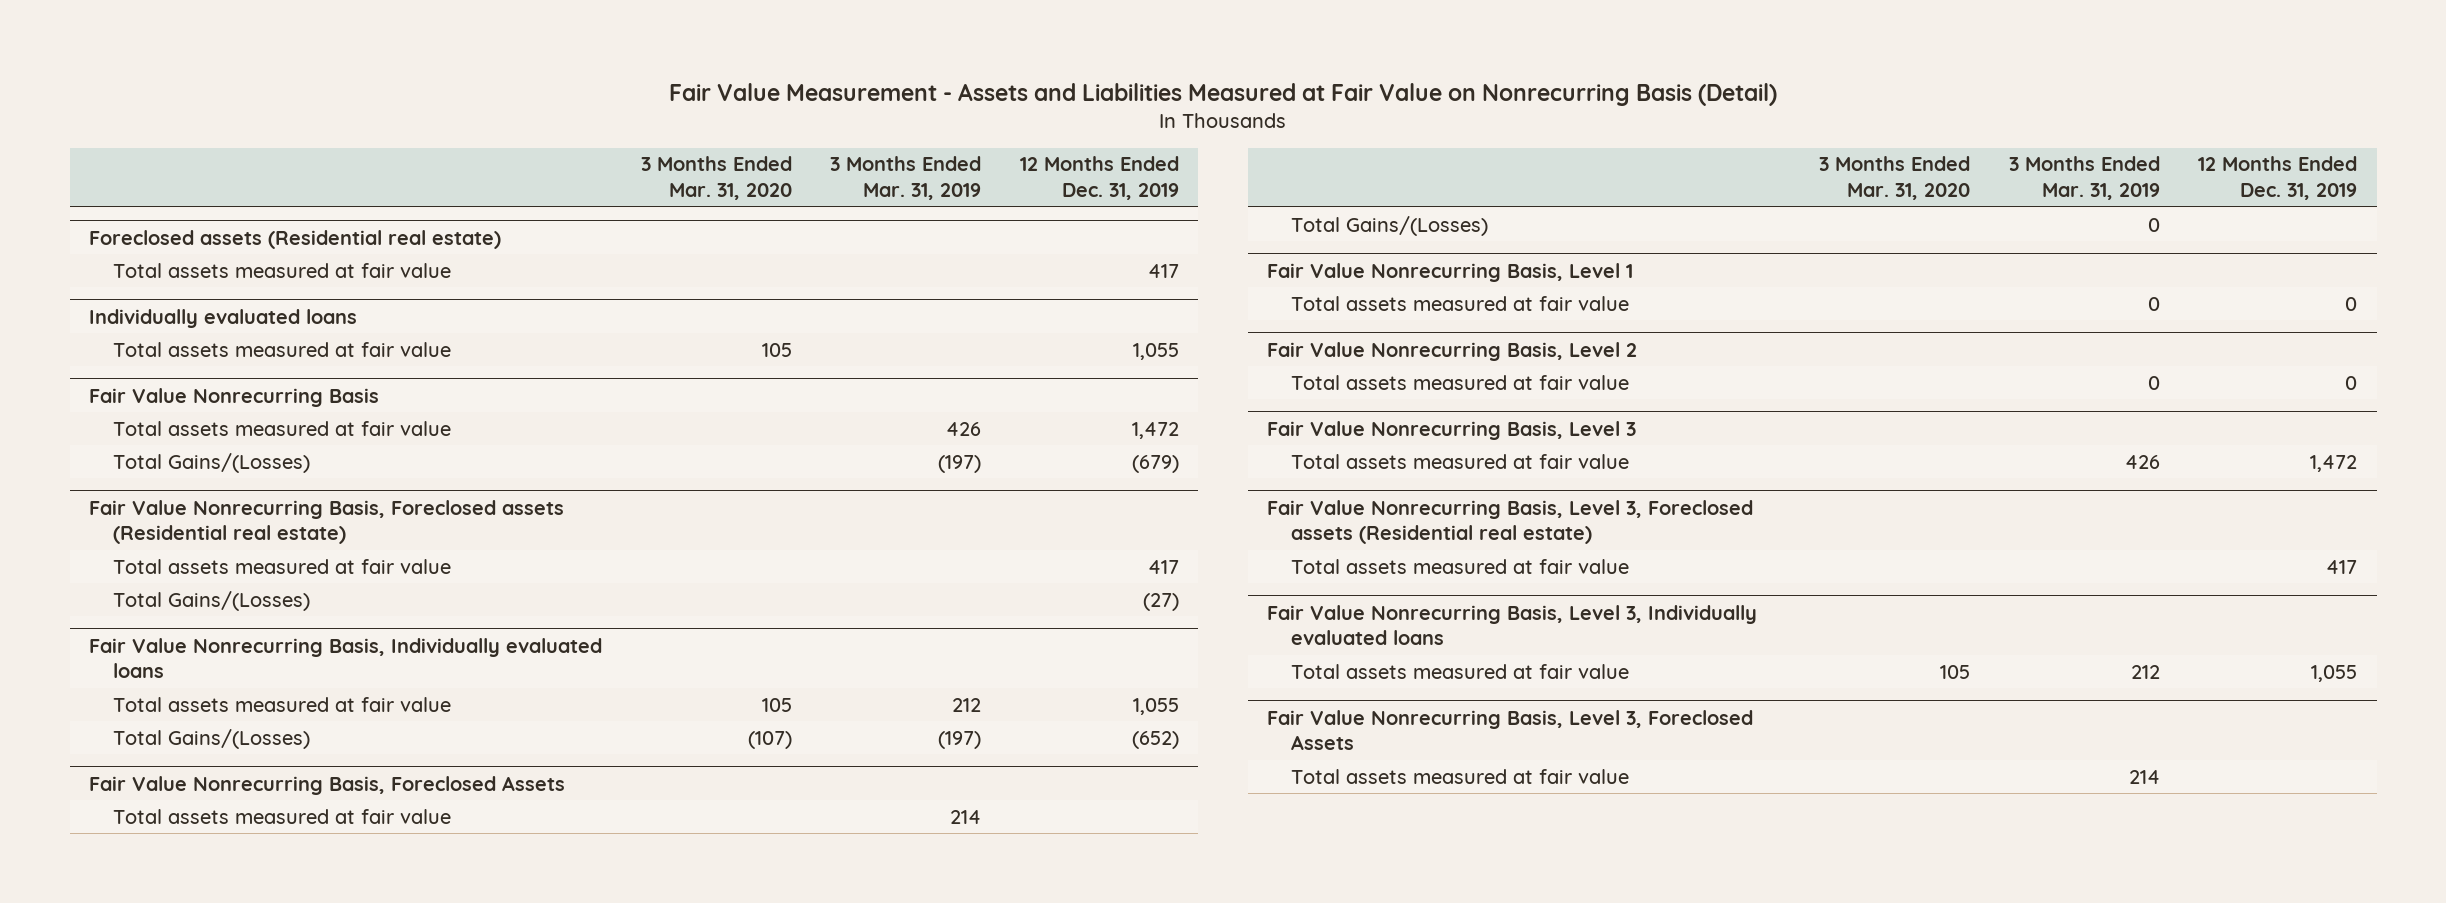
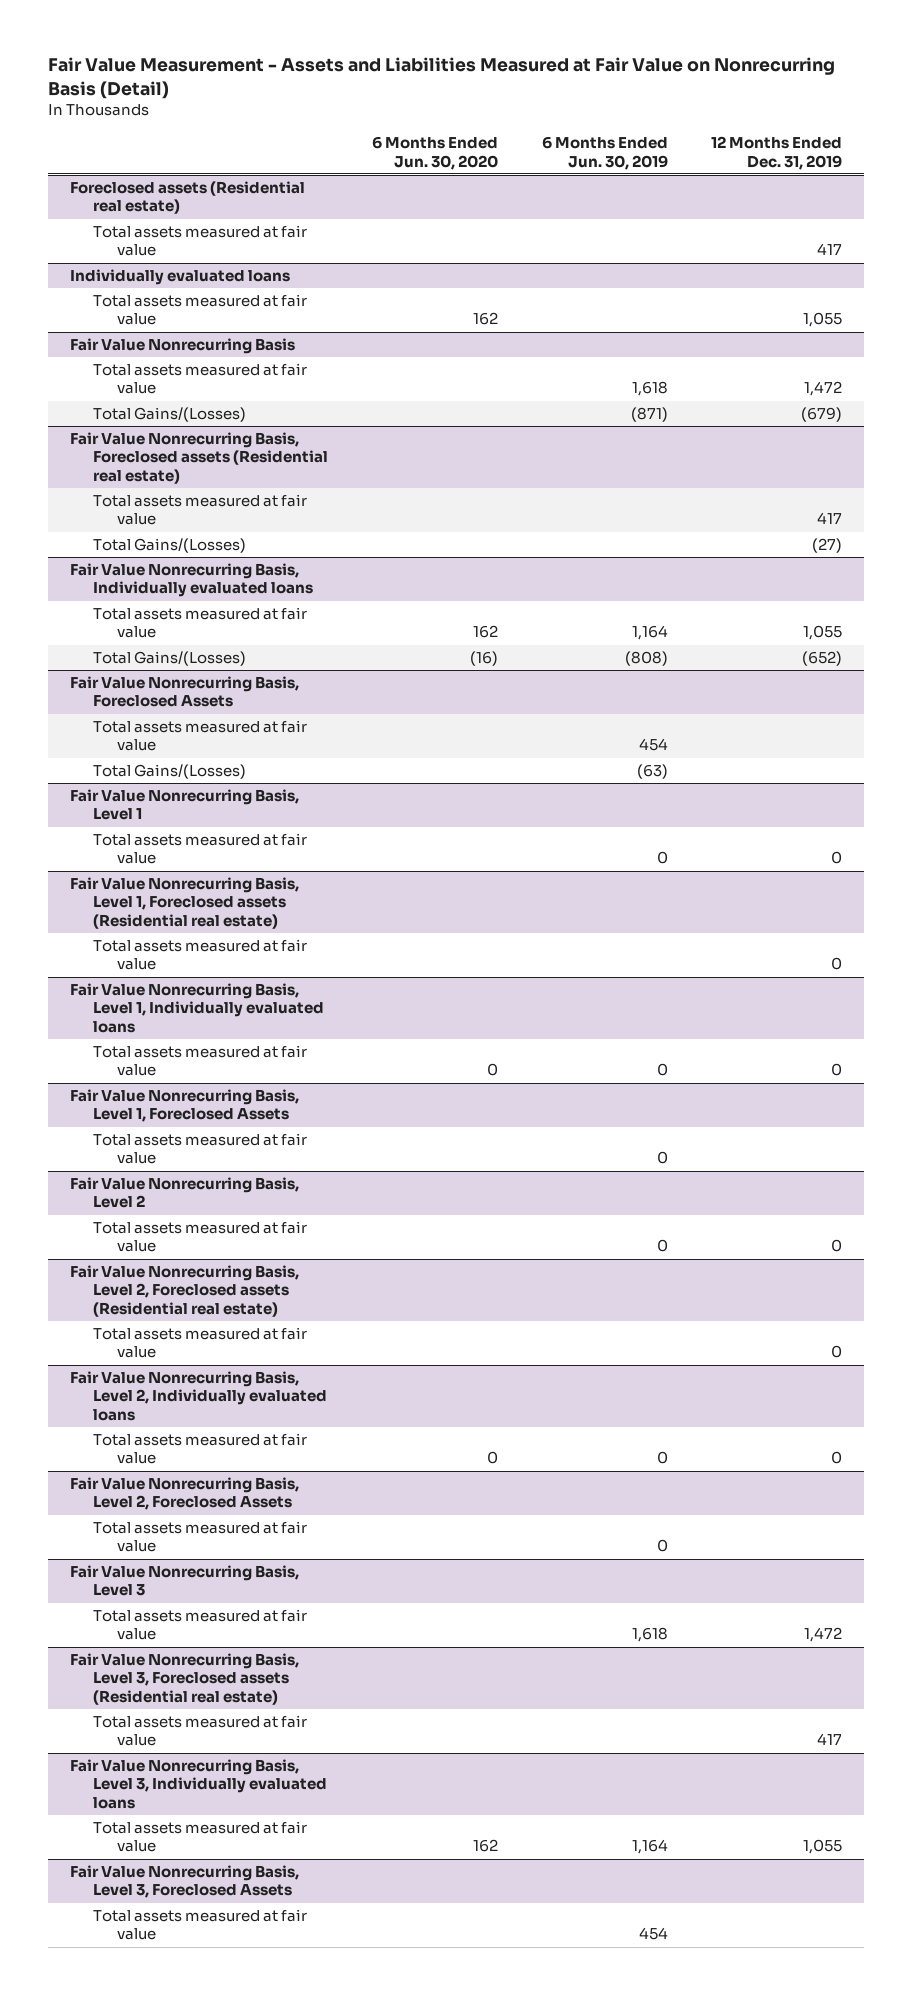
[640,156,792,201] 3 Months Ended Mar. 31, 2020 -> none
[830,156,982,201] 3 Months Ended Mar. 31, 2019 -> none
none -> [371,136,498,170] 6 Months Ended Jun. 30, 2020
none -> [541,136,668,170] 6 Months Ended Jun. 30, 2019
none -> [69,877,299,929] Fair Value Nonrecurring Basis, Level 1, Foreclosed assets (Residential real estate)
none -> [93,939,308,971] Total assets measured at fair value
none -> [69,983,325,1033] Fair Value Nonrecurring Basis, Level 1, Individually evaluated loans
none -> [93,1045,308,1077] Total assets measured at fair value
none -> [69,1089,299,1123] Fair Value Nonrecurring Basis, Level 1, Foreclosed Assets
none -> [93,1133,308,1165] Total assets measured at fair value
none -> [69,1265,299,1317] Fair Value Nonrecurring Basis, Level 2, Foreclosed assets (Residential real estate)
none -> [93,1327,308,1359] Total assets measured at fair value
none -> [69,1371,328,1421] Fair Value Nonrecurring Basis, Level 2, Individually evaluated loans
none -> [93,1433,308,1465] Total assets measured at fair value
none -> [69,1477,299,1511] Fair Value Nonrecurring Basis, Level 2, Foreclosed Assets
none -> [93,1521,308,1553] Total assets measured at fair value

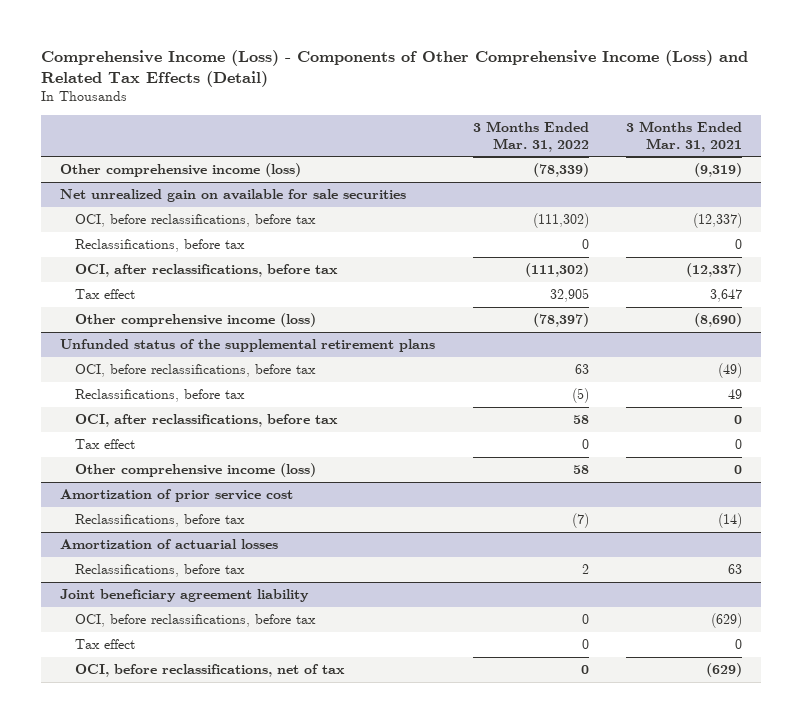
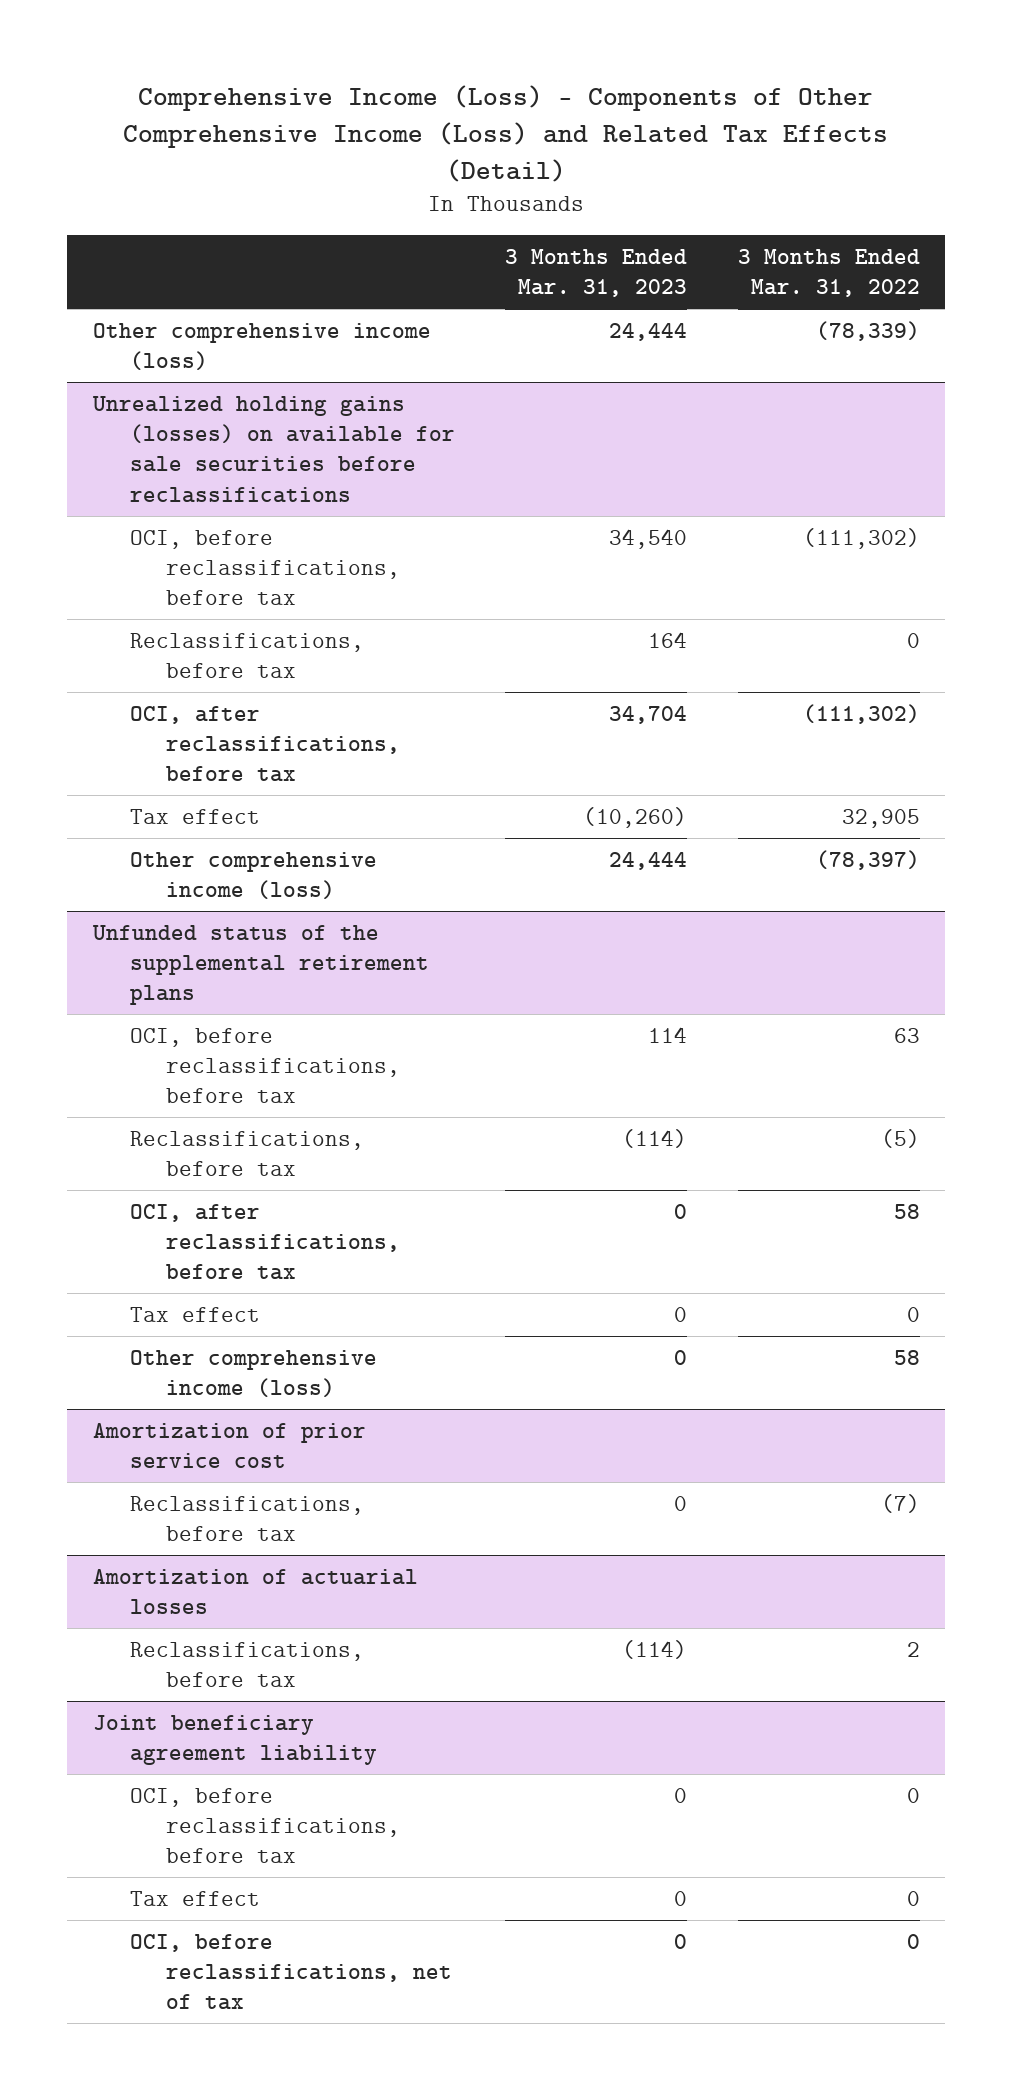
[626,120,743,152] 3 Months Ended Mar. 31, 2021 -> none
none -> [505,248,688,297] 3 Months Ended Mar. 31, 2023
[60,189,407,203] Net unrealized gain on available for sale securities -> [91,395,455,503] Unrealized holding gains (losses) on available for sale securities before reclassifications

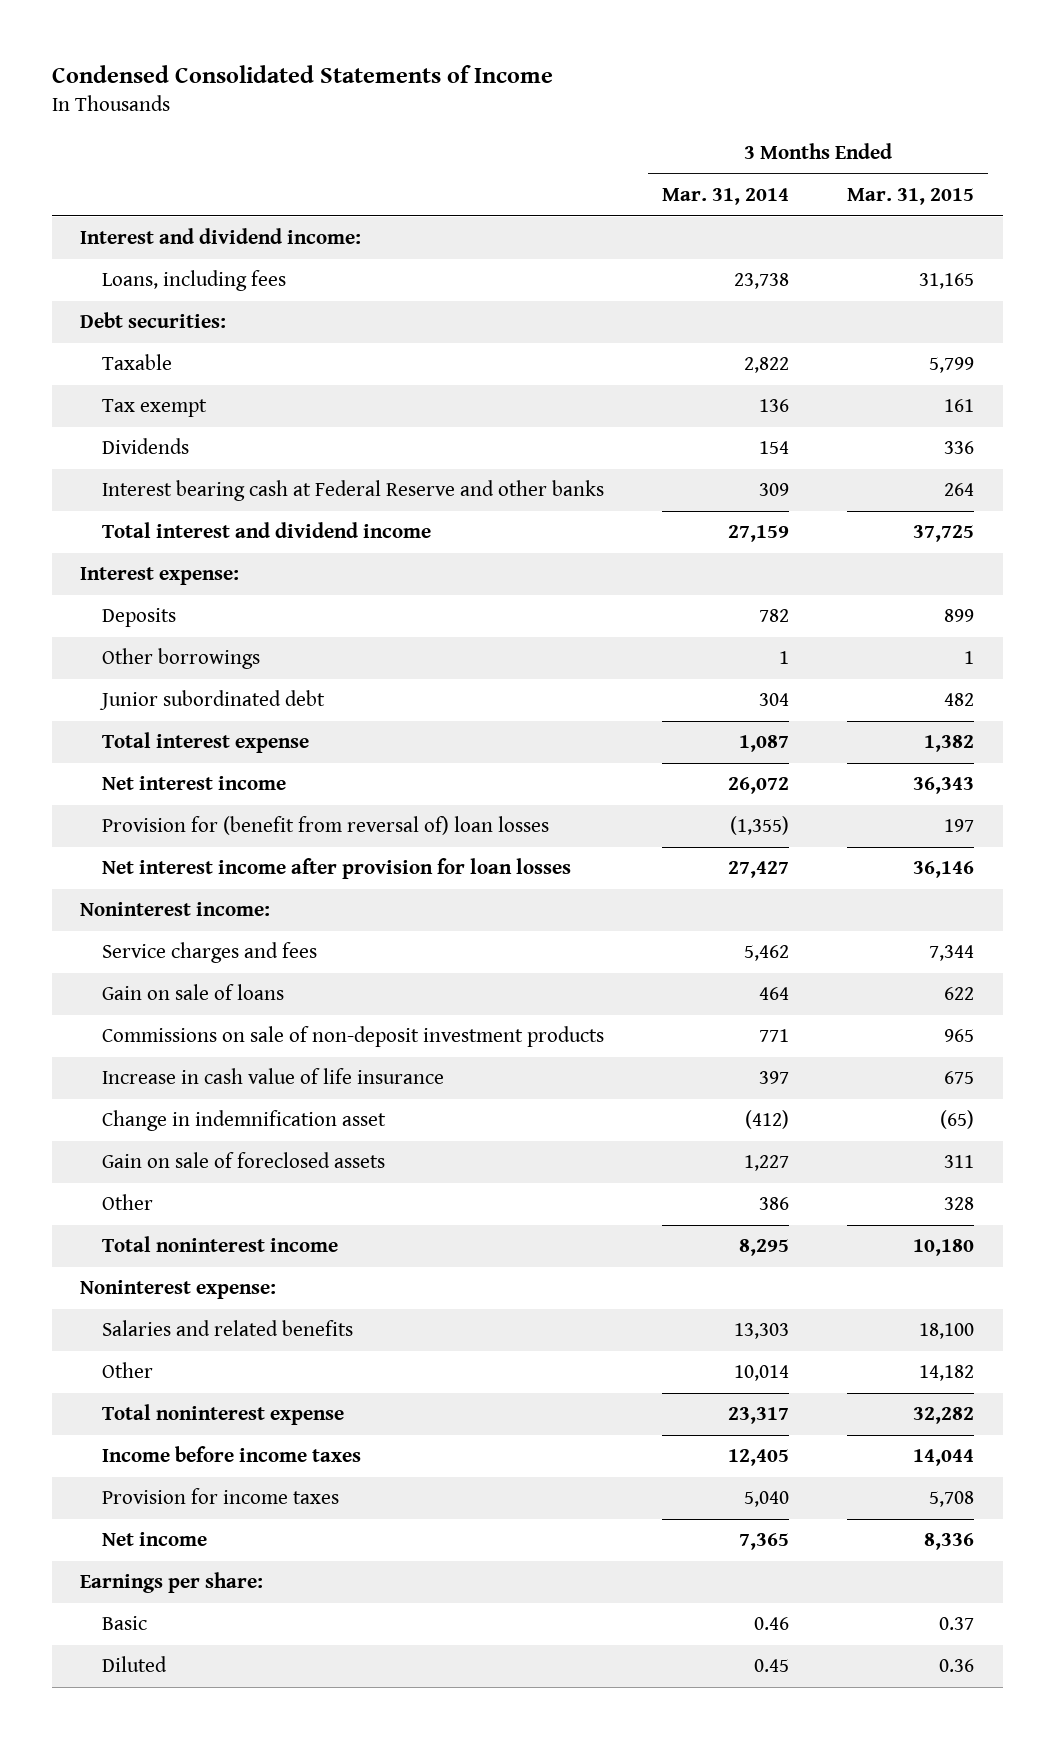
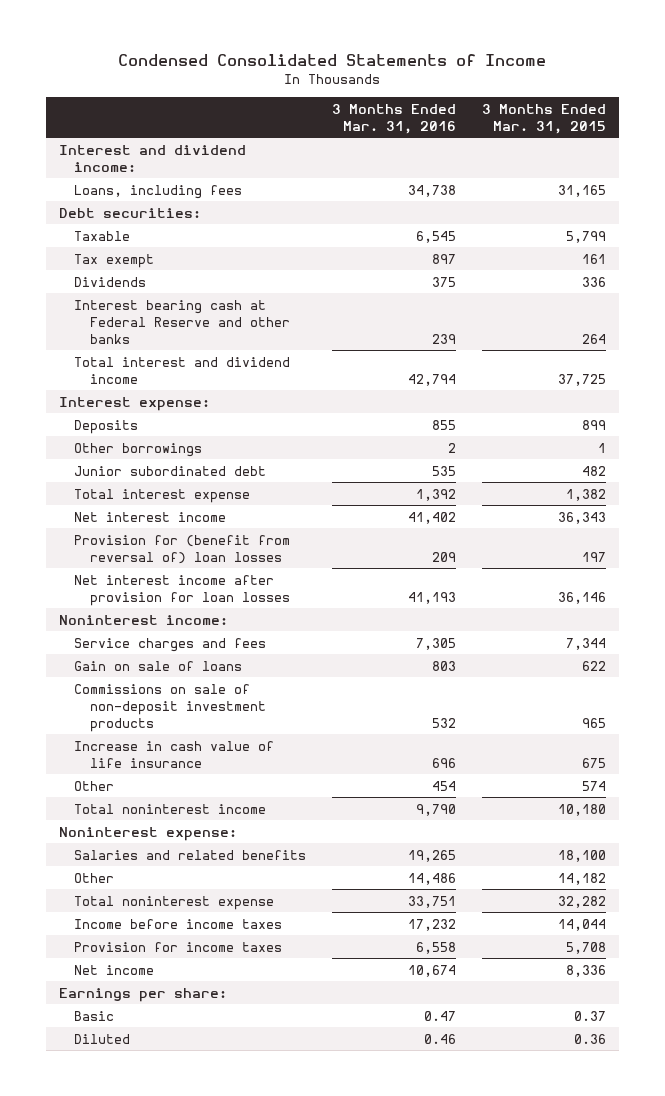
[662,188,790,206] Mar. 31, 2014 -> none
none -> [332,103,457,134] 3 Months Ended Mar. 31, 2016
[102,1110,387,1132] Change in indemnification asset -> none
[102,1152,386,1169] Gain on sale of foreclosed assets -> none
[943,1197,974,1211] 328 -> [582,780,607,791] 574

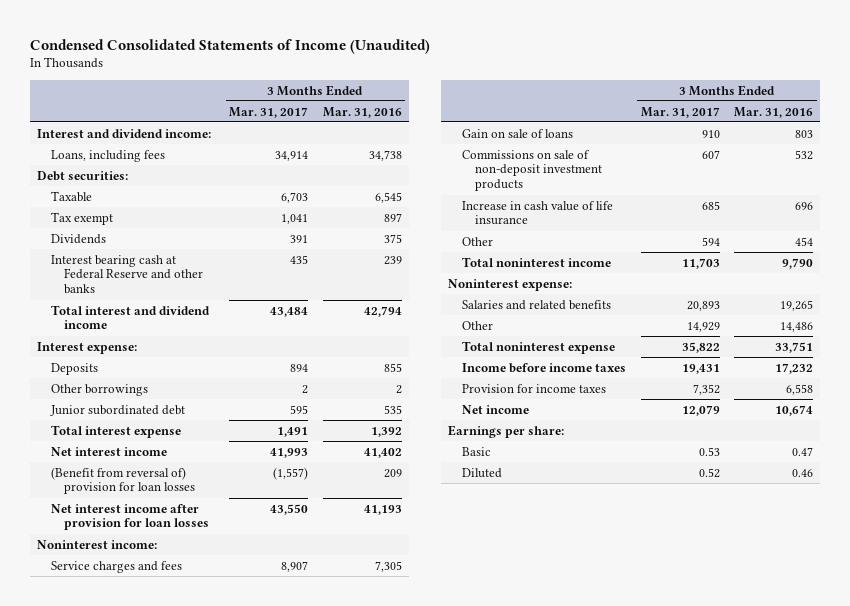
[118,54,547,67] Condensed Consolidated Statements of Income -> [29,38,430,54] Condensed Consolidated Statements of Income (Unaudited)
[482,103,607,134] 3 Months Ended Mar. 31, 2015 -> none
none -> [229,106,309,118] Mar. 31, 2017
[74,534,291,564] Provision for (benefit from reversal of) loan losses -> [50,466,196,495] (Benefit from reversal of) provision for loan losses

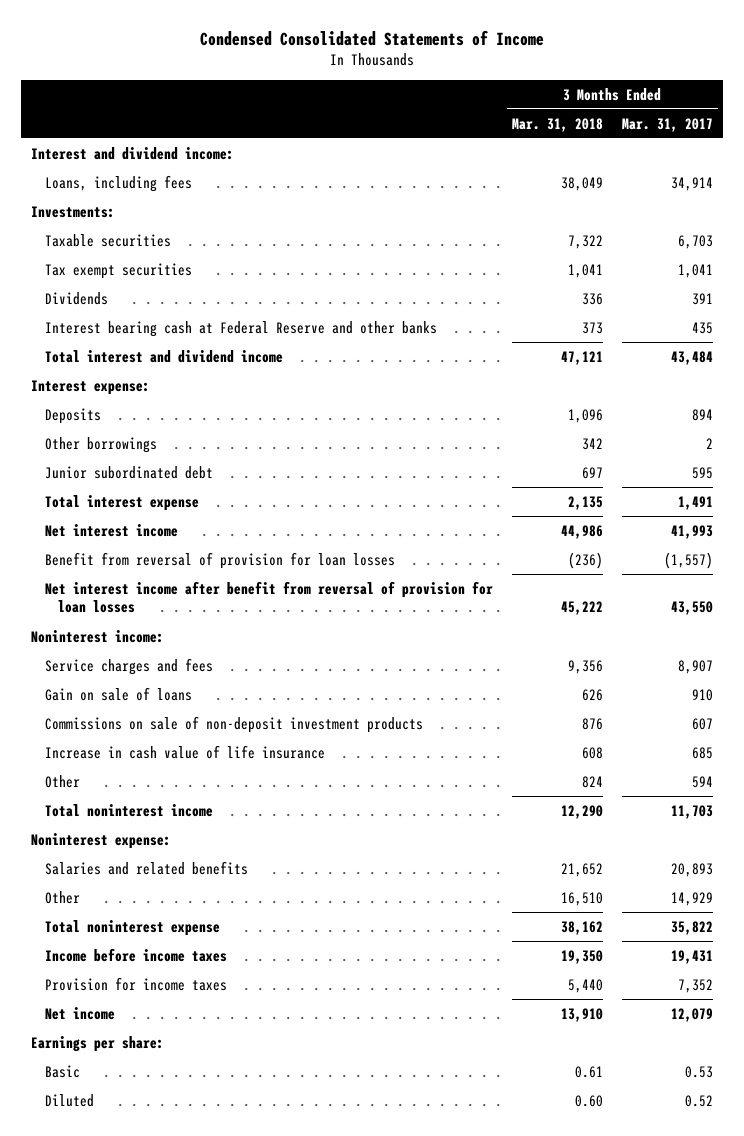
[29,38,430,54] Condensed Consolidated Statements of Income (Unaudited) -> [200,29,545,46] Condensed Consolidated Statements of Income
[322,106,402,118] Mar. 31, 2016 -> none
none -> [511,117,603,132] Mar. 31, 2018
[37,170,129,181] Debt securities: -> [31,205,116,218] Investments:
[50,190,92,202] Taxable -> [44,233,171,247] Taxable securities
[50,211,113,225] Tax exempt -> [44,262,192,279] Tax exempt securities
[50,466,196,495] (Benefit from reversal of) provision for loan losses -> [44,551,395,569] Benefit from reversal of provision for loan losses
[50,503,210,531] Net interest income after provision for loan losses -> [44,580,493,614] Net interest income after benefit from reversal of provision for loan losses

